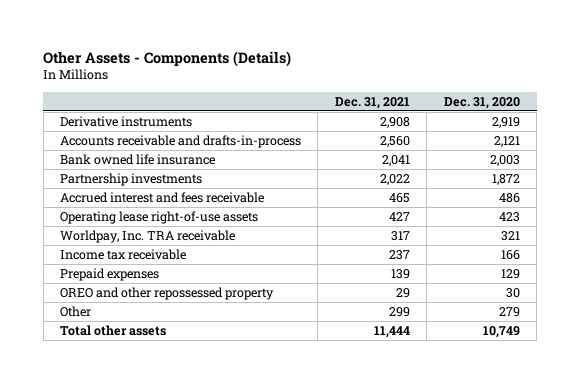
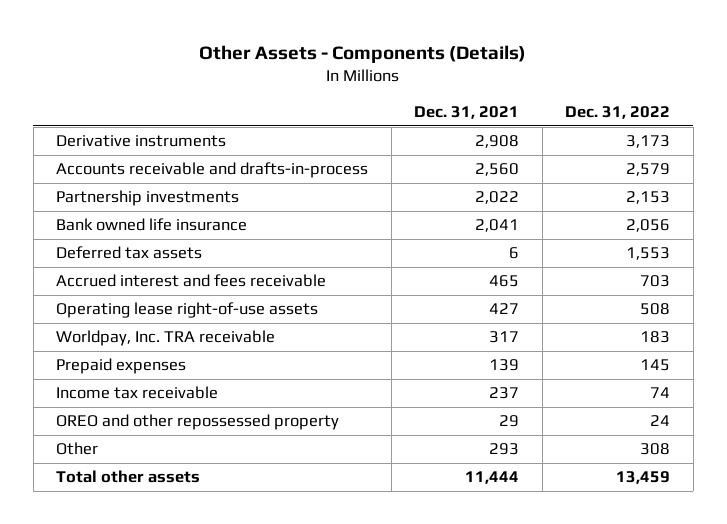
[443,96,520,109] Dec. 31, 2020 -> none
none -> [565,106,671,120] Dec. 31, 2022
[60,153,216,165] Bank owned life insurance -> [56,218,248,232] Bank owned life insurance
none -> [56,246,203,260] Deferred tax assets
[60,248,187,260] Income tax receivable -> [56,386,219,400] Income tax receivable
[388,306,410,317] 299 -> [489,443,520,456] 293

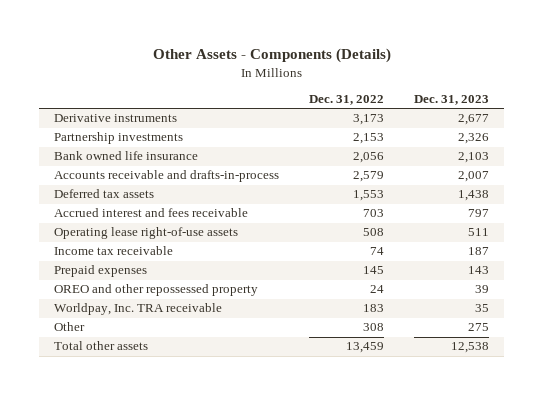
[414,106,520,120] Dec. 31, 2021 -> none
none -> [413,95,489,106] Dec. 31, 2023
[56,162,369,179] Accounts receivable and drafts-in-process -> [54,170,280,183] Accounts receivable and drafts-in-process
[56,358,187,375] Prepaid expenses -> [54,265,148,278] Prepaid expenses
[56,330,276,347] Worldpay, Inc. TRA receivable -> [54,303,223,316] Worldpay, Inc. TRA receivable

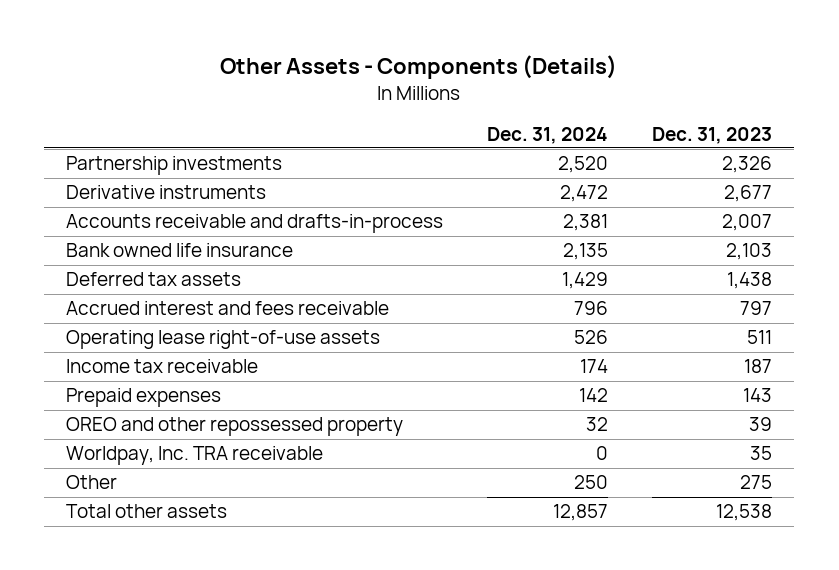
[309,95,385,106] Dec. 31, 2022 -> none
none -> [487,126,609,144] Dec. 31, 2024
[54,114,178,123] Derivative instruments -> [66,185,267,200] Derivative instruments
[54,151,199,161] Bank owned life insurance -> [66,243,294,258] Bank owned life insurance

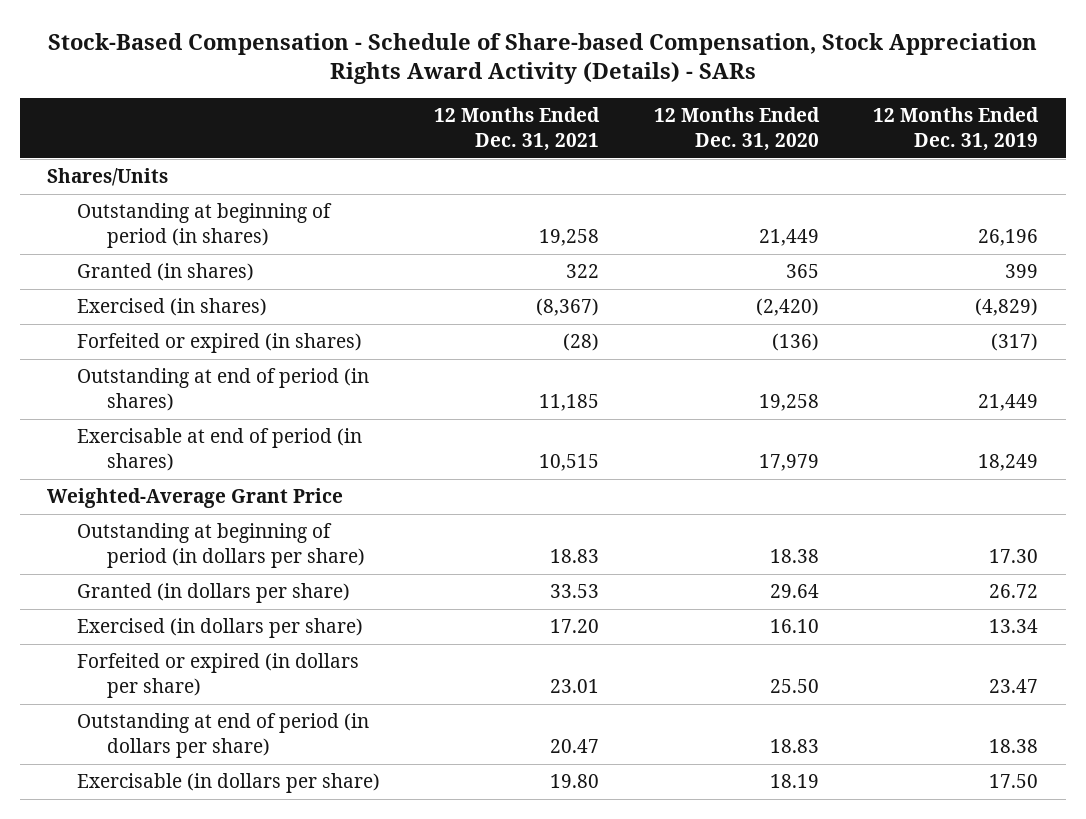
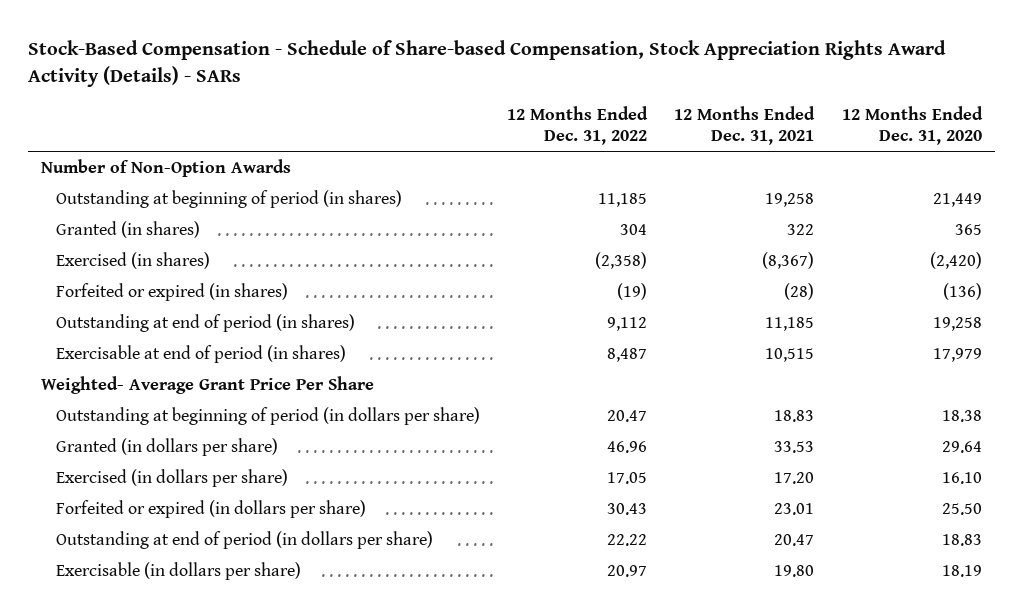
[873,107,1040,152] 12 Months Ended Dec. 31, 2019 -> none
none -> [506,105,648,146] 12 Months Ended Dec. 31, 2022
[47,168,169,187] Shares/Units -> [41,158,292,177] Number of Non-Option Awards
[47,488,344,509] Weighted-Average Grant Price -> [41,375,375,394] Weighted- Average Grant Price Per Share

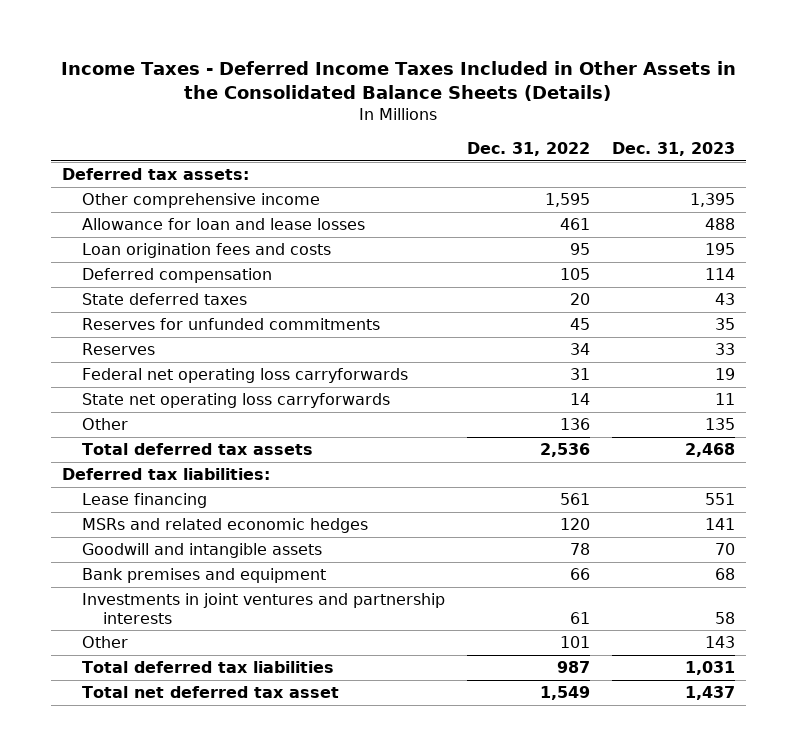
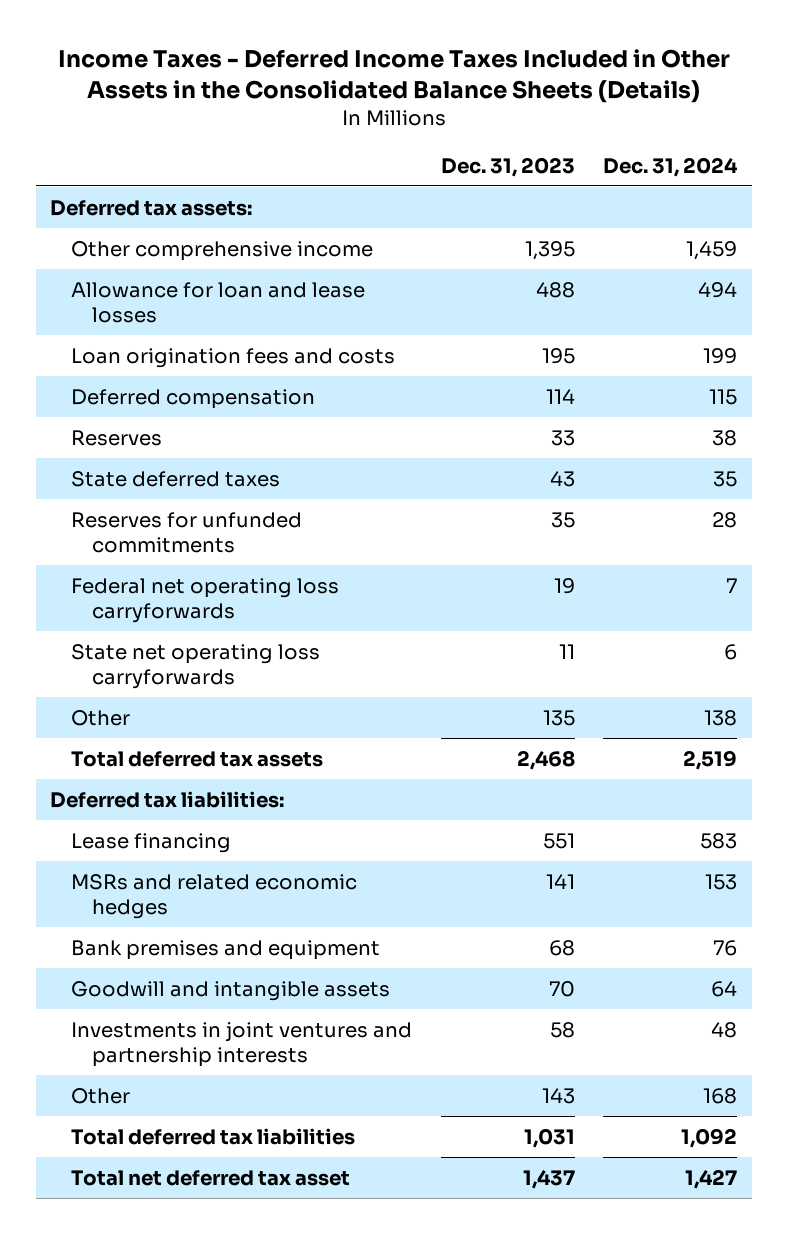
[467,142,591,157] Dec. 31, 2022 -> none
none -> [603,156,739,177] Dec. 31, 2024
[82,343,156,356] Reserves -> [71,429,163,446] Reserves
[82,543,323,559] Goodwill and intangible assets -> [71,980,391,1001] Goodwill and intangible assets

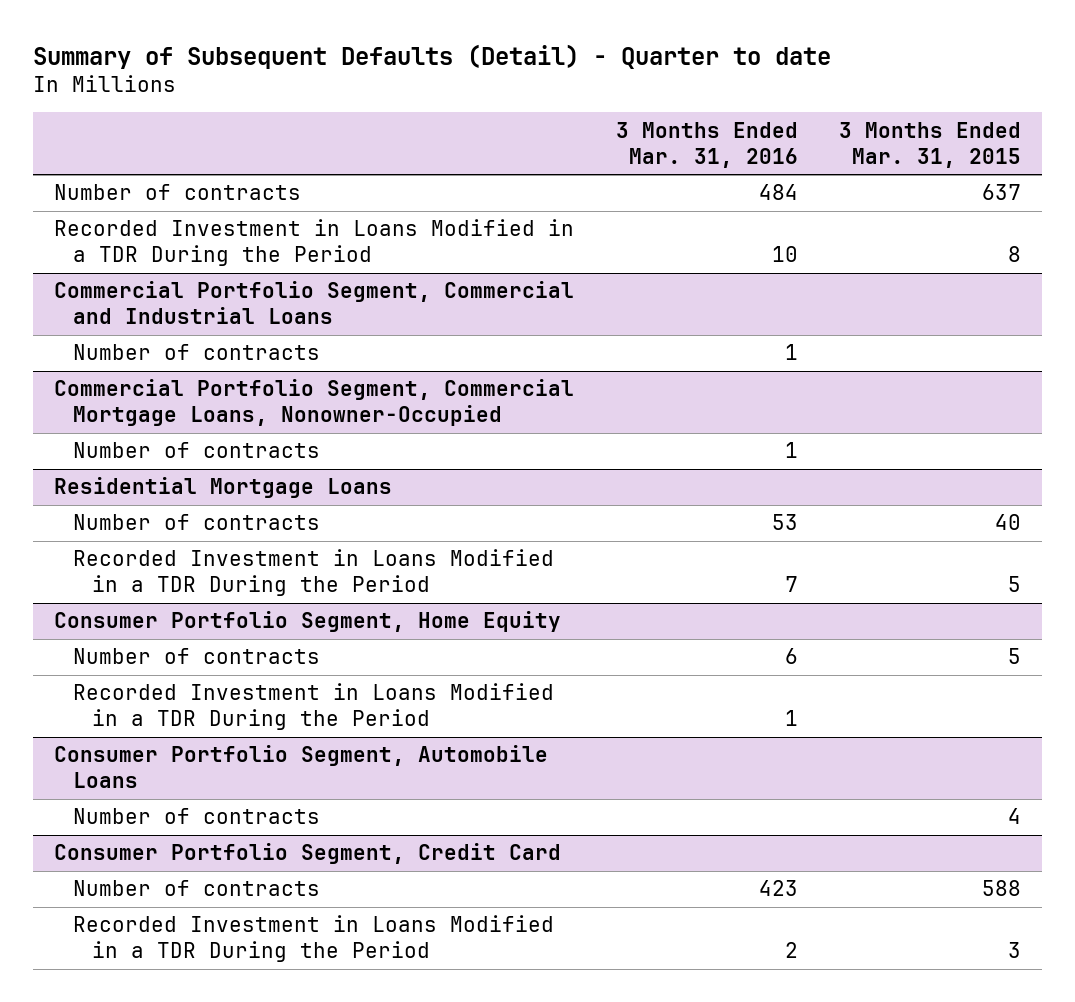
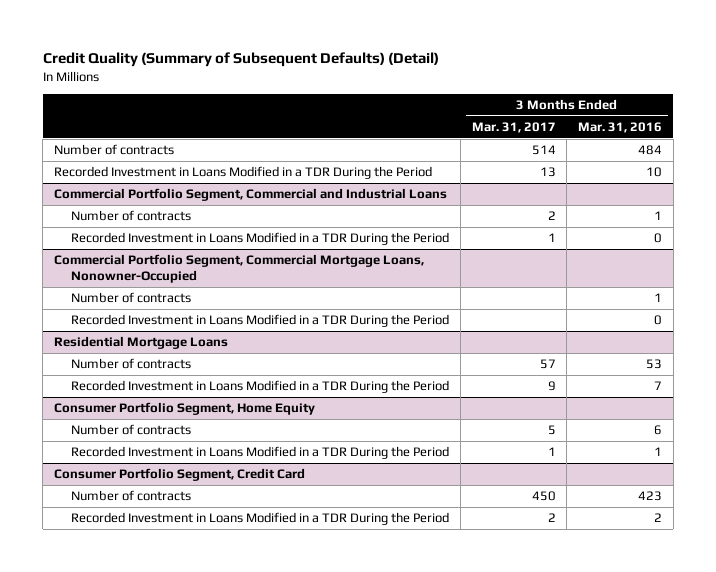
[33,43,832,69] Summary of Subsequent Defaults (Detail) - Quarter to date -> [42,51,439,67] Credit Quality (Summary of Subsequent Defaults) (Detail)
[839,121,1022,168] 3 Months Ended Mar. 31, 2015 -> none
none -> [471,121,556,133] Mar. 31, 2017
none -> [71,232,450,246] Recorded Investment in Loans Modified in a TDR During the Period
none -> [71,314,450,328] Recorded Investment in Loans Modified in a TDR During the Period
[54,745,549,789] Consumer Portfolio Segment, Automobile Loans -> none
[73,808,321,825] Number of contracts -> none

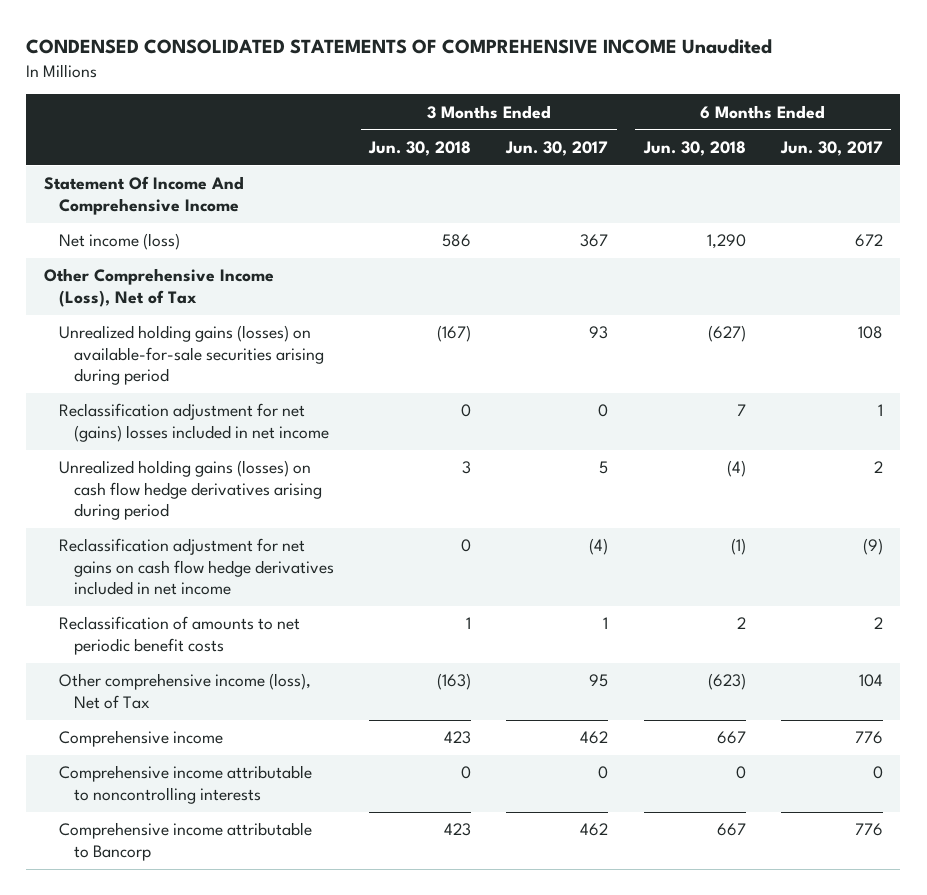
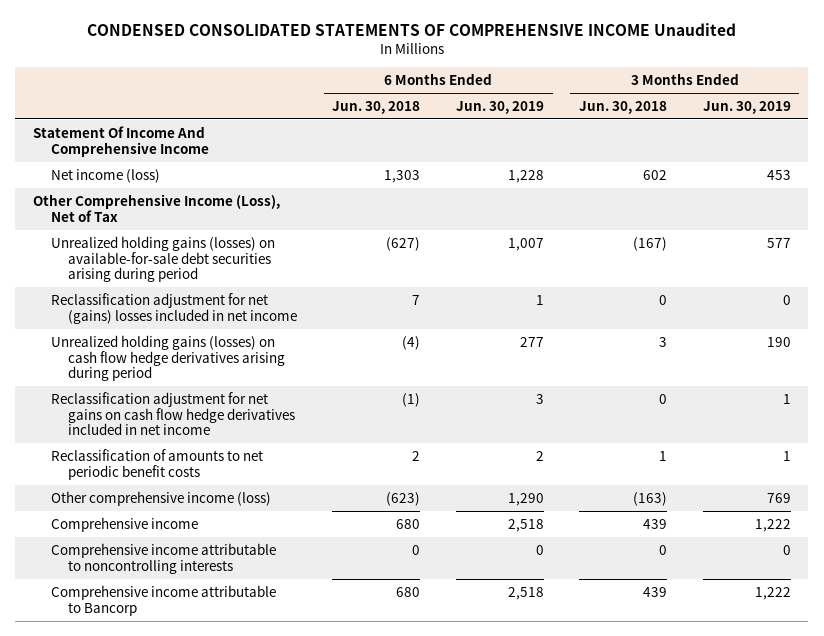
[505,140,609,156] Jun. 30, 2017 -> none
[779,140,883,156] Jun. 30, 2017 -> none
none -> [455,100,544,114] Jun. 30, 2019
none -> [702,100,791,114] Jun. 30, 2019
[442,234,472,248] 586 -> [643,169,668,180] 602
[706,234,746,250] 1,290 -> [384,169,421,183] 1,303
[59,325,325,386] Unrealized holding gains (losses) on available-for-sale securities arising during period -> [50,235,275,283] Unrealized holding gains (losses) on available-for-sale debt securities arising during period
[59,673,312,709] Other comprehensive income (loss), Net of Tax -> [50,490,271,506] Other comprehensive income (loss)
[444,731,472,745] 423 -> [643,518,668,529] 439
[716,731,746,745] 667 -> [396,518,421,529] 680
[444,823,472,837] 423 -> [643,586,668,597] 439
[716,823,746,837] 667 -> [396,586,421,597] 680

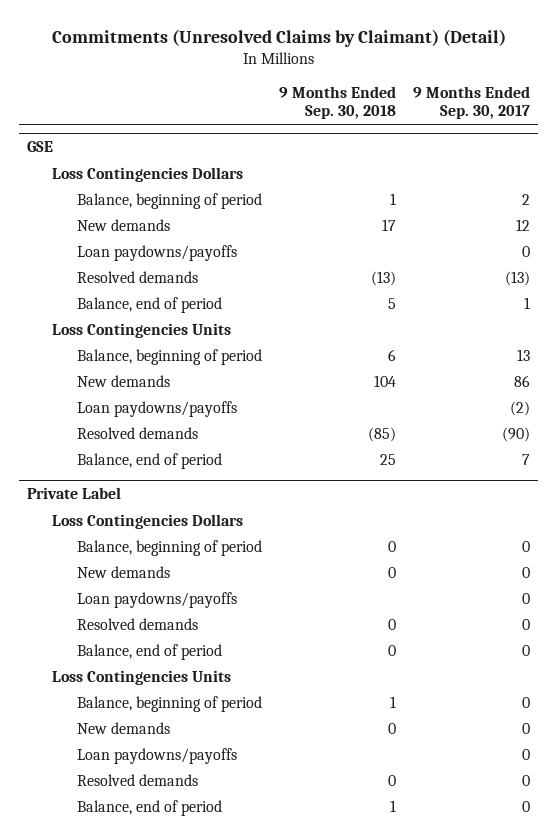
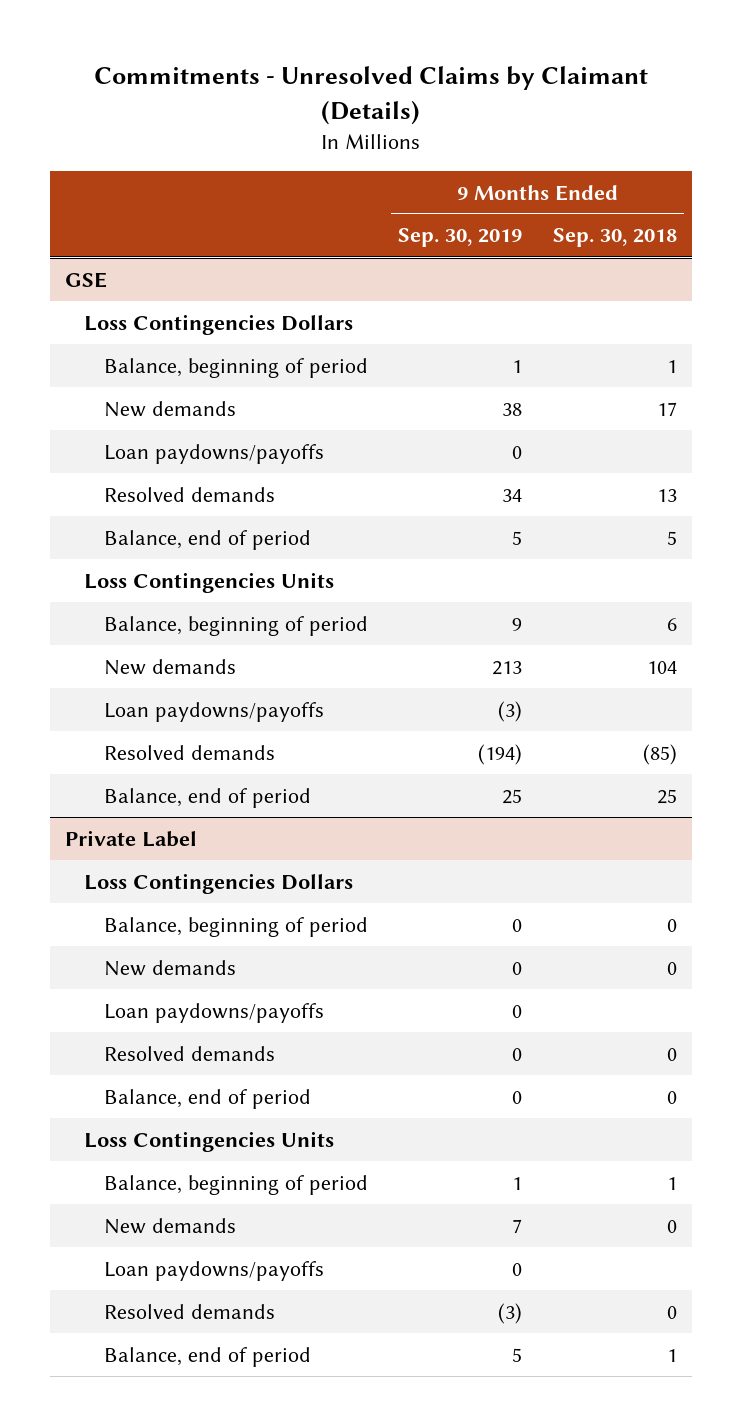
[51,29,506,48] Commitments (Unresolved Claims by Claimant) (Detail) -> [93,66,648,125] Commitments - Unresolved Claims by Claimant (Details)
[412,86,530,120] 9 Months Ended Sep. 30, 2017 -> none
none -> [398,228,523,248] Sep. 30, 2019
[370,270,396,286] (13) -> [656,488,677,502] 13

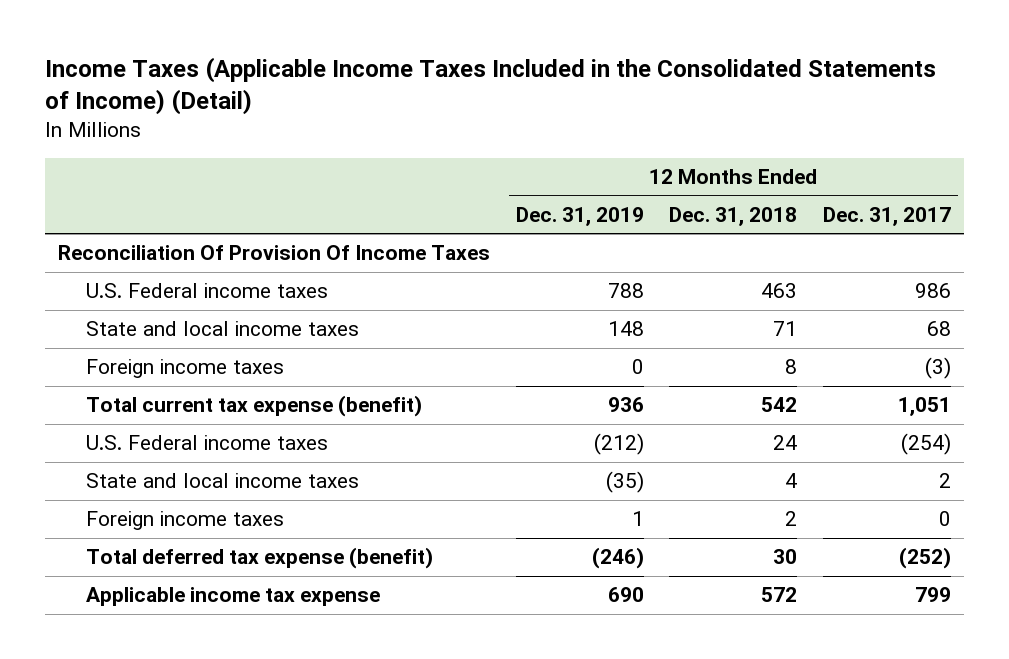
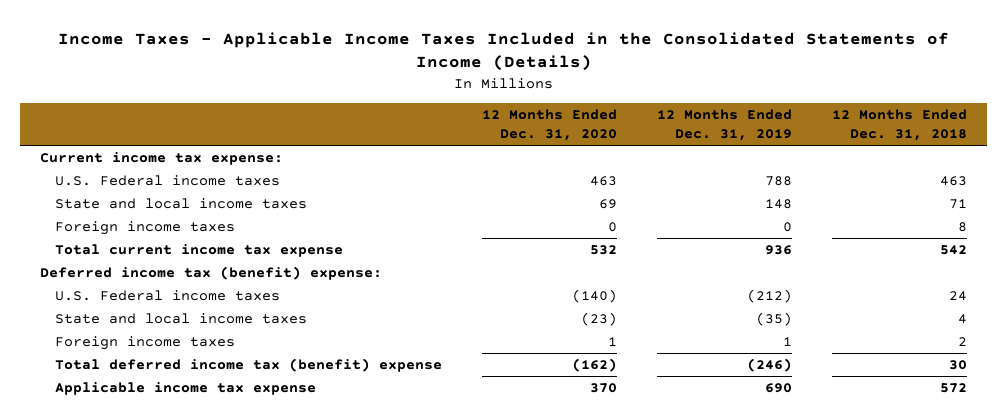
[44,57,936,116] Income Taxes (Applicable Income Taxes Included in the Consolidated Statements of Income) (Detail) -> [57,31,949,72] Income Taxes - Applicable Income Taxes Included in the Consolidated Statements of Income (Details)
[823,206,952,226] Dec. 31, 2017 -> none
none -> [481,109,617,142] 12 Months Ended Dec. 31, 2020
[57,245,490,261] Reconciliation Of Provision Of Income Taxes -> none
none -> [40,152,284,166] Current income tax expense:
[86,395,423,418] Total current tax expense (benefit) -> [54,244,343,258] Total current income tax expense
none -> [40,266,383,281] Deferred income tax (benefit) expense:
[86,547,434,570] Total deferred tax expense (benefit) -> [54,358,442,373] Total deferred income tax (benefit) expense

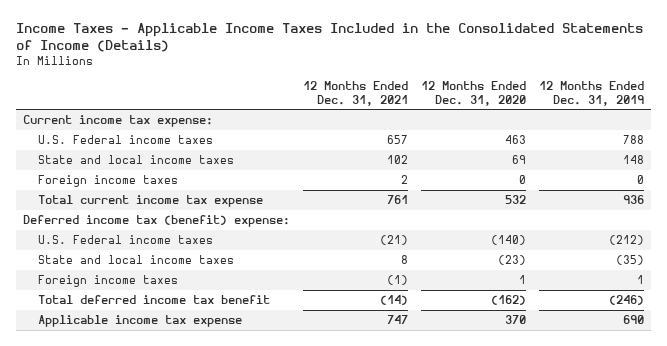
[832,109,968,142] 12 Months Ended Dec. 31, 2018 -> none
none -> [302,81,408,106] 12 Months Ended Dec. 31, 2021
[54,358,442,373] Total deferred income tax (benefit) expense -> [37,295,270,305] Total deferred income tax benefit

